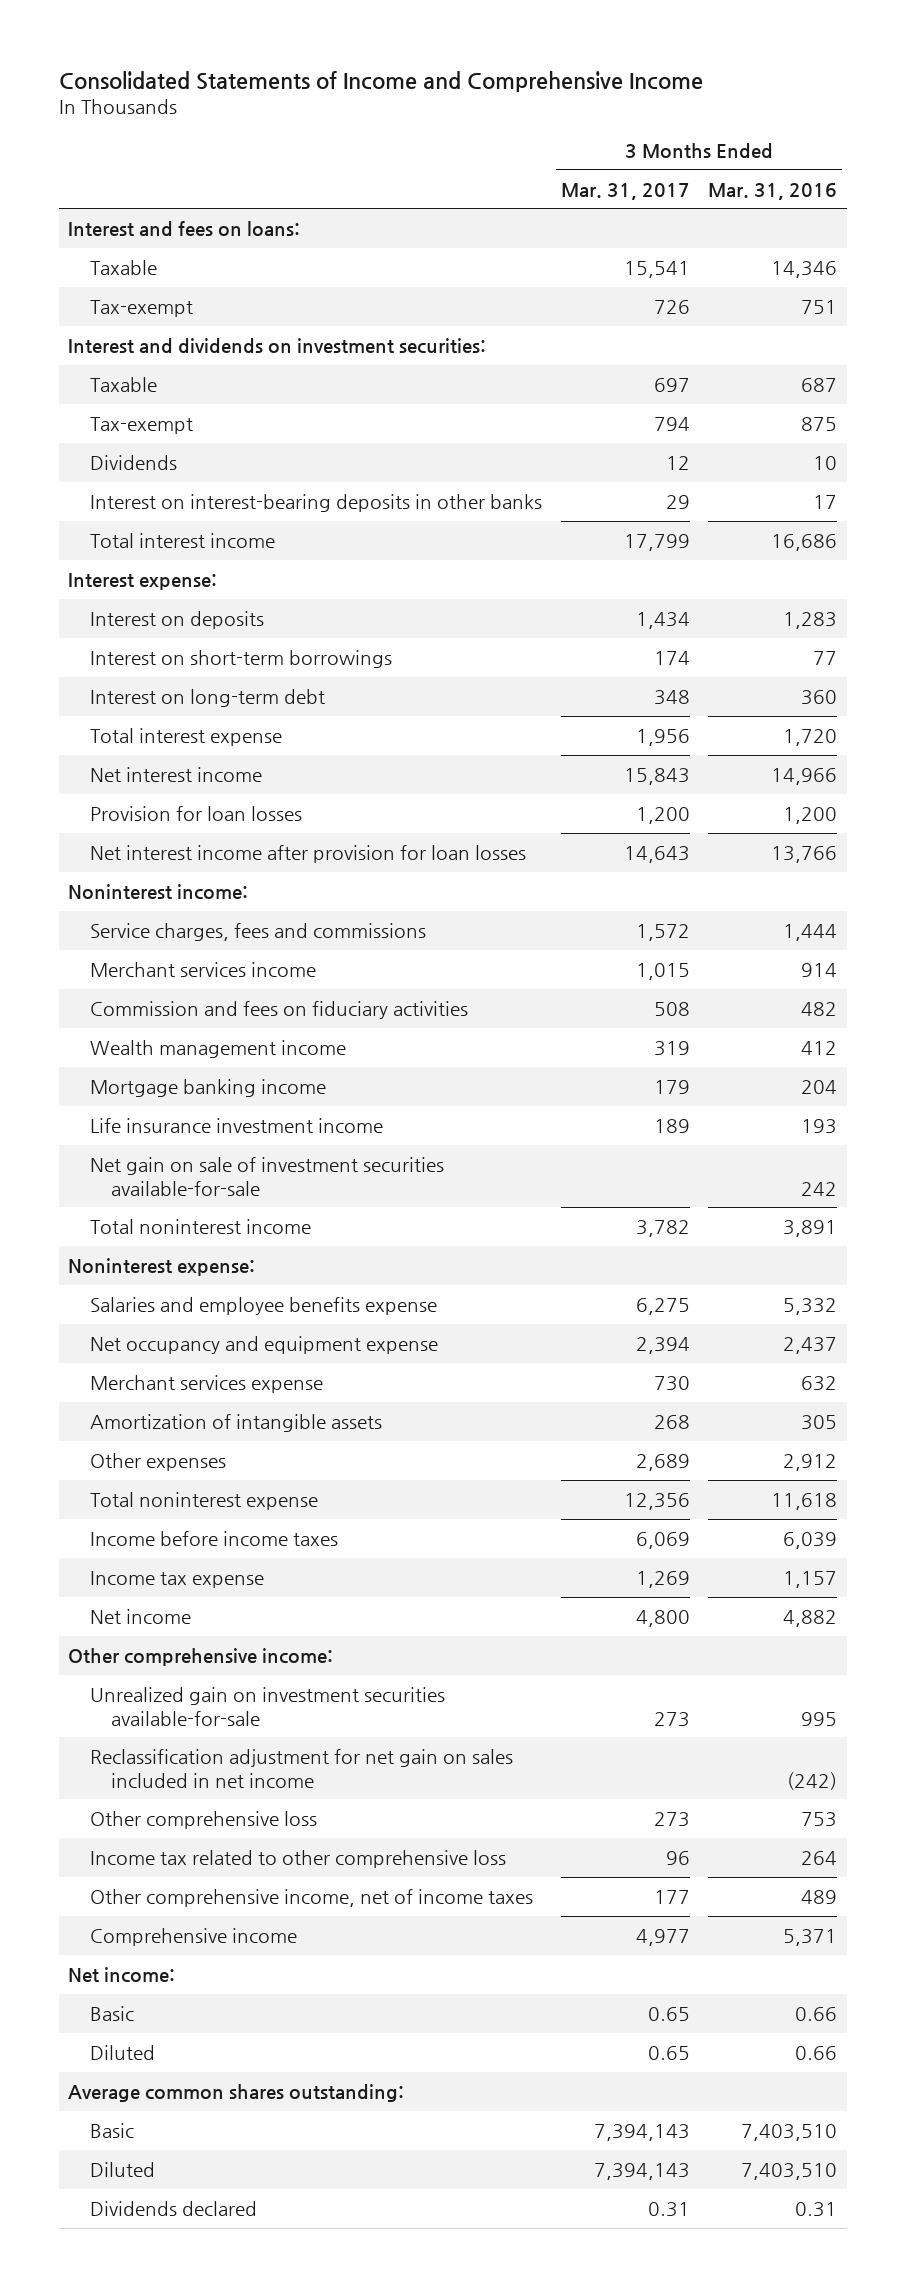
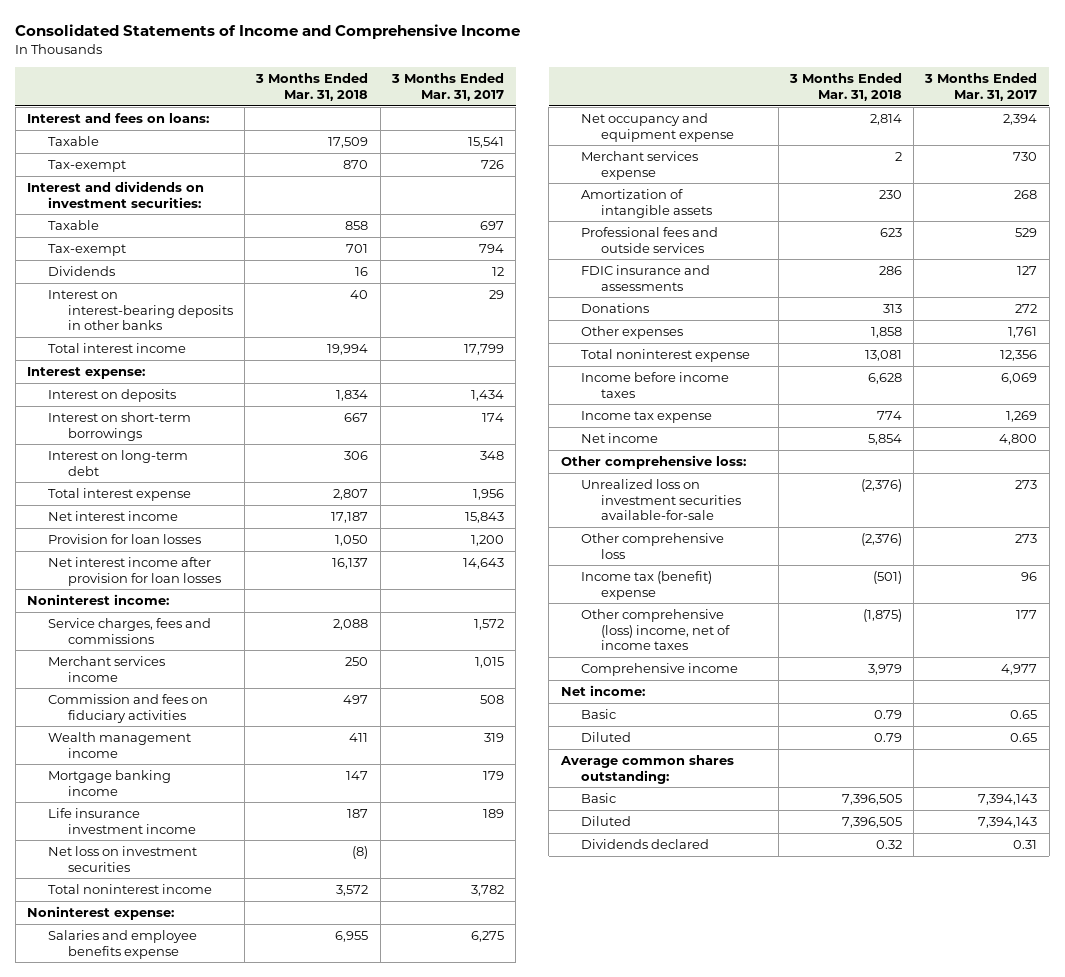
[708,182,838,200] Mar. 31, 2016 -> none
none -> [255,73,369,101] 3 Months Ended Mar. 31, 2018
[89,1156,444,1196] Net gain on sale of investment securities available-for-sale -> none
none -> [47,846,197,872] Net loss on investment securities
none -> [580,227,718,253] Professional fees and outside services
none -> [580,265,710,291] FDIC insurance and assessments
none -> [580,303,649,314] Donations
[635,1453,690,1471] 2,689 -> [1008,327,1038,339] 1,761
[89,1748,513,1788] Reclassification adjustment for net gain on sales included in net income -> none
[68,1647,334,1666] Other comprehensive income: -> [560,455,746,470] Other comprehensive loss:
[89,1686,445,1726] Unrealized gain on investment securities available-for-sale -> [580,479,742,521] Unrealized loss on investment securities available-for-sale
[89,1849,506,1868] Income tax related to other comprehensive loss -> [580,571,712,600] Income tax (benefit) expense
[89,1888,533,1907] Other comprehensive income, net of income taxes -> [580,609,731,651] Other comprehensive (loss) income, net of income taxes

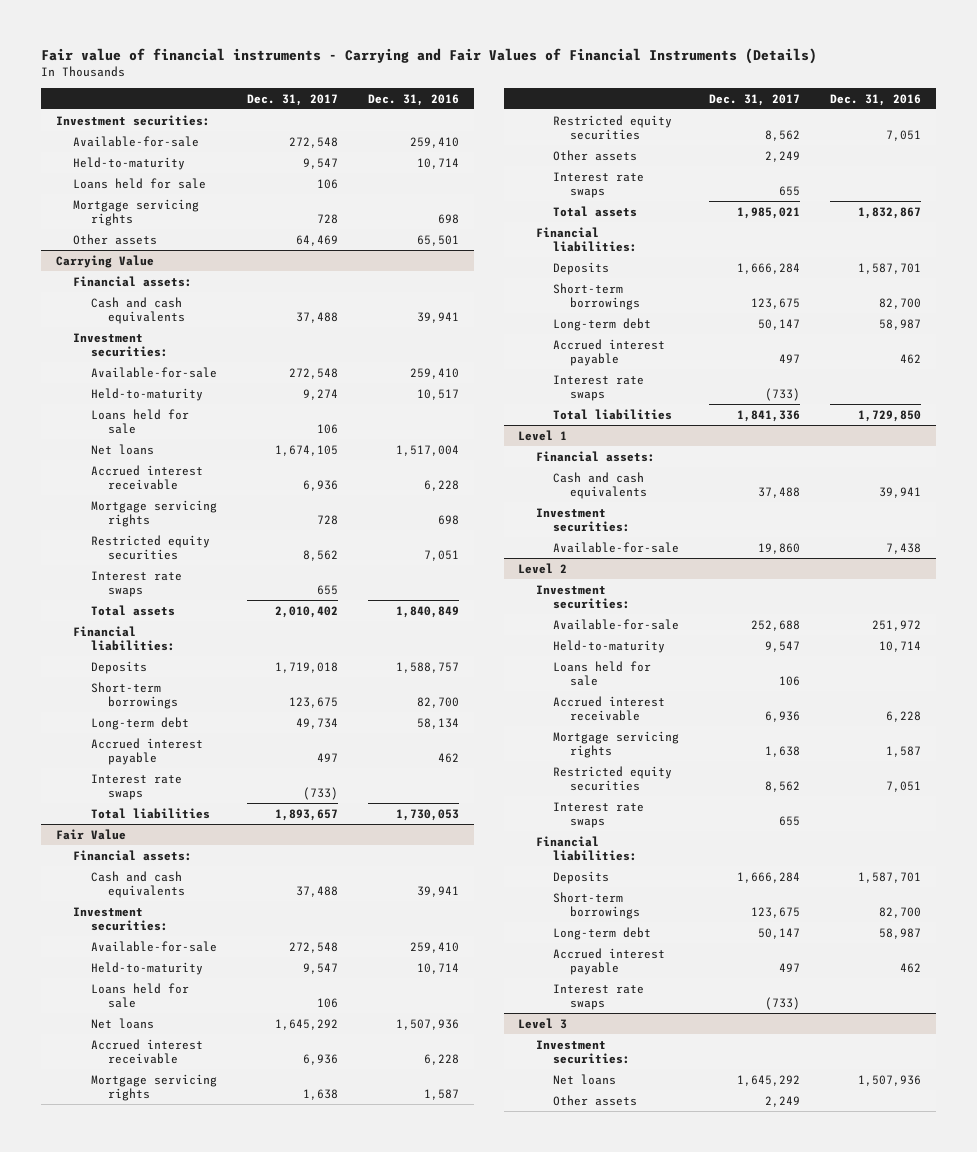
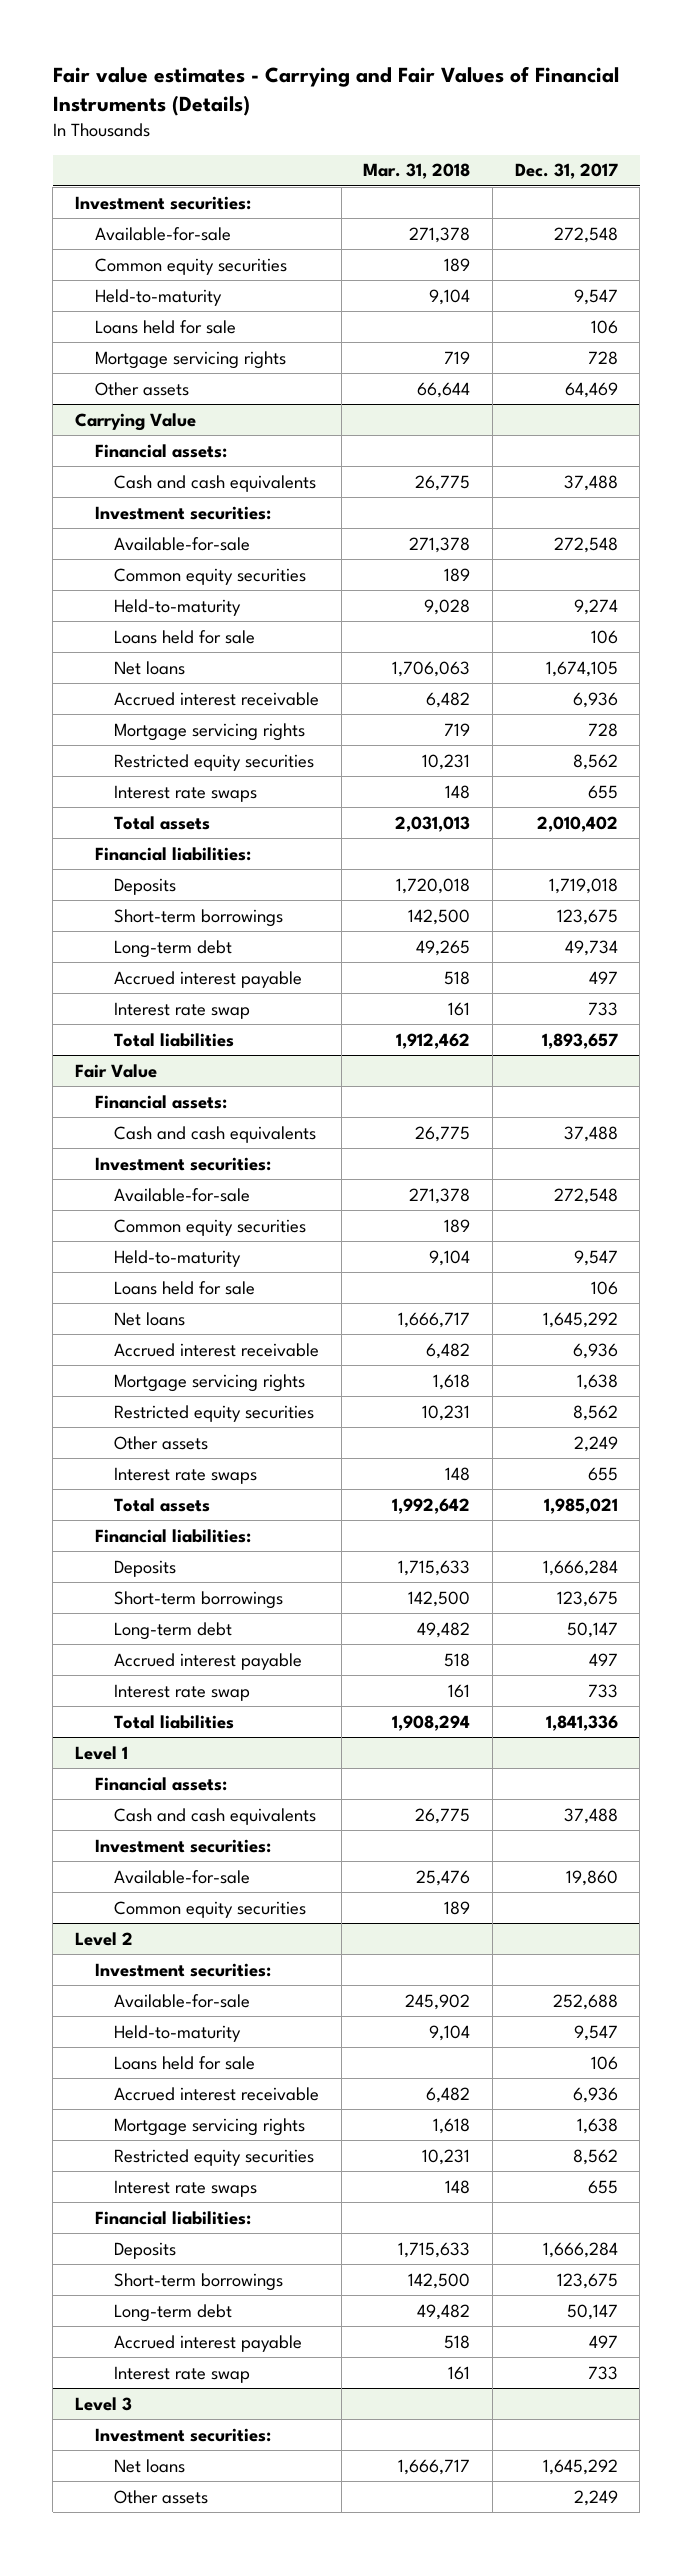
[41,47,818,64] Fair value of financial instruments - Carrying and Fair Values of Financial Instruments (Details) -> [52,65,619,116] Fair value estimates - Carrying and Fair Values of Financial Instruments (Details)
[367,93,459,106] Dec. 31, 2016 -> none
none -> [363,163,471,180] Mar. 31, 2018
none -> [94,257,287,275] Common equity securities
none -> [114,567,307,585] Common equity securities
[90,773,182,801] Interest rate swaps -> [114,1001,251,1019] Interest rate swap
[302,787,338,801] (733) -> [587,1001,618,1016] 733
none -> [114,1218,307,1236] Common equity securities
[553,374,645,402] Interest rate swaps -> [114,1683,251,1701] Interest rate swap
[764,388,800,402] (733) -> [587,1683,618,1698] 733
none -> [114,1900,307,1918] Common equity securities
[553,983,645,1011] Interest rate swaps -> [114,2365,251,2383] Interest rate swap
[764,997,800,1011] (733) -> [587,2365,618,2380] 733

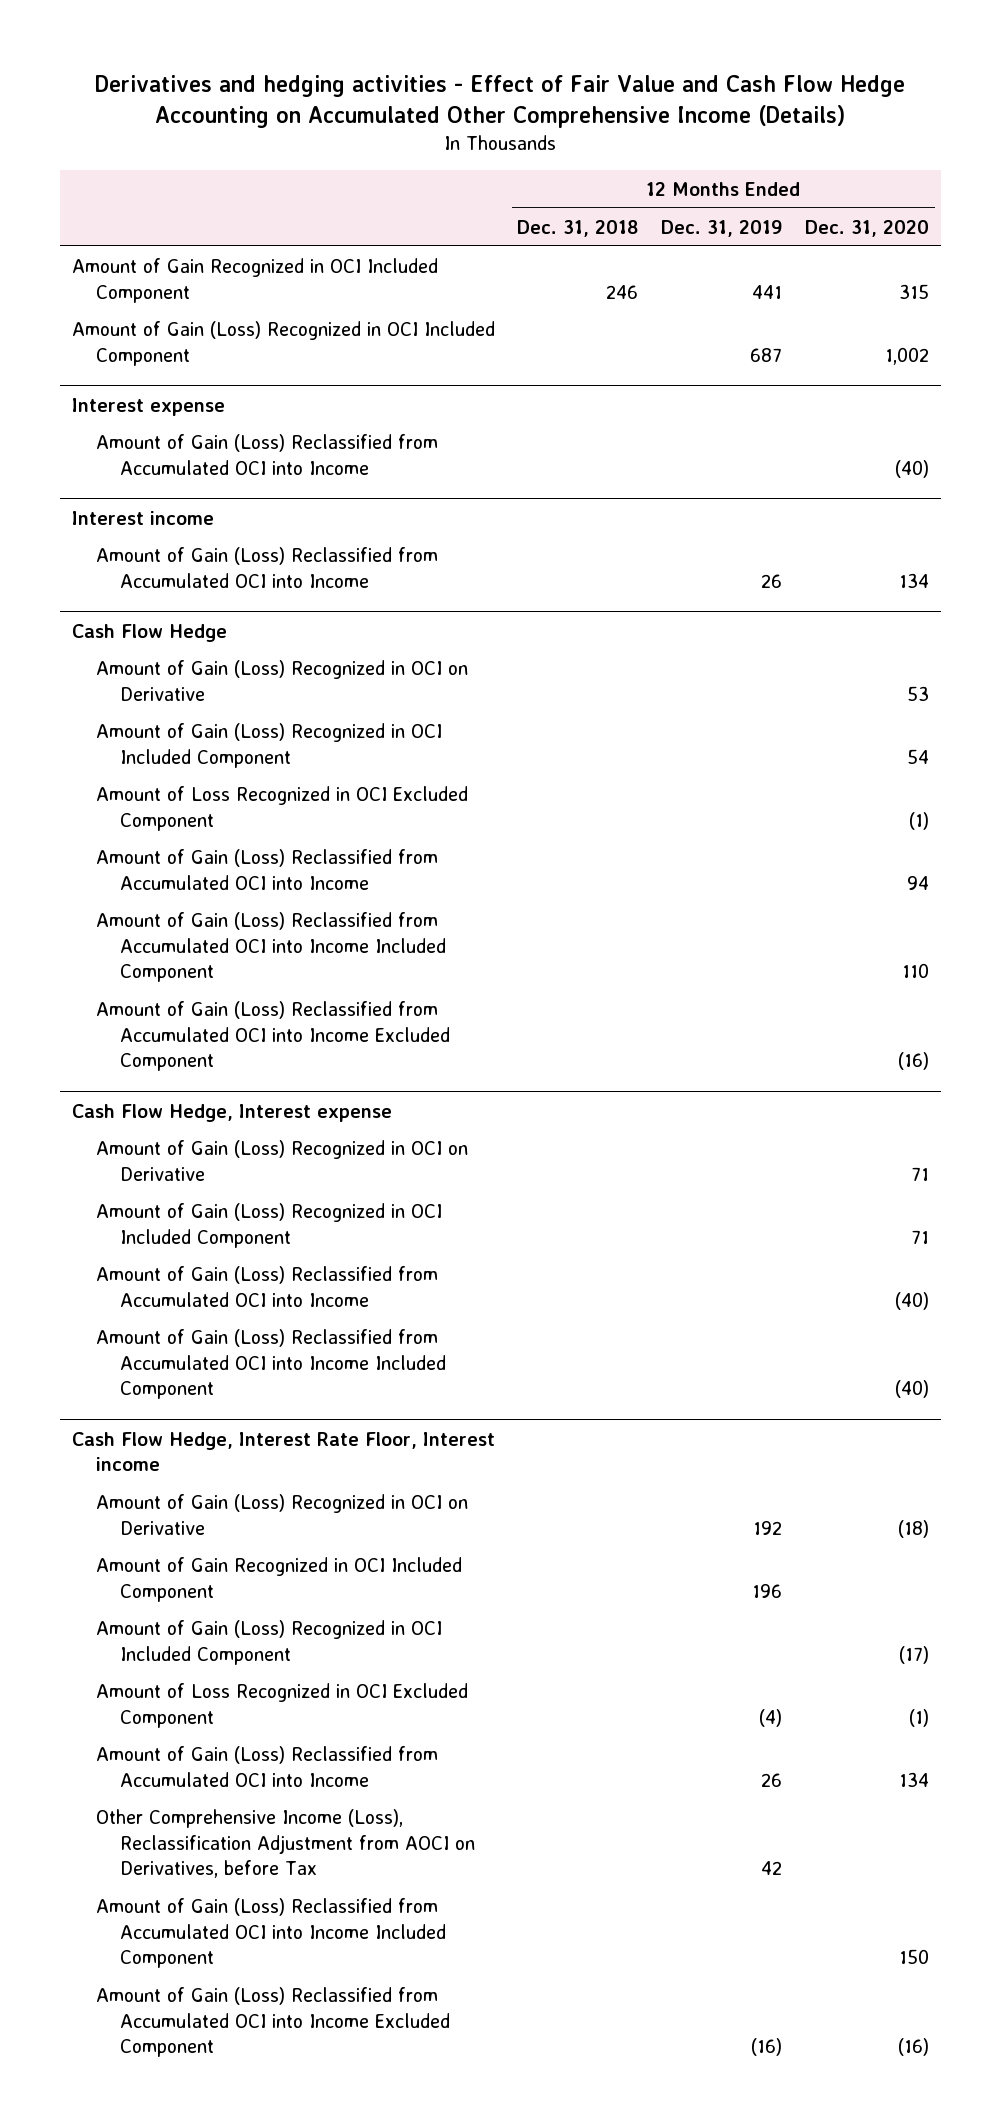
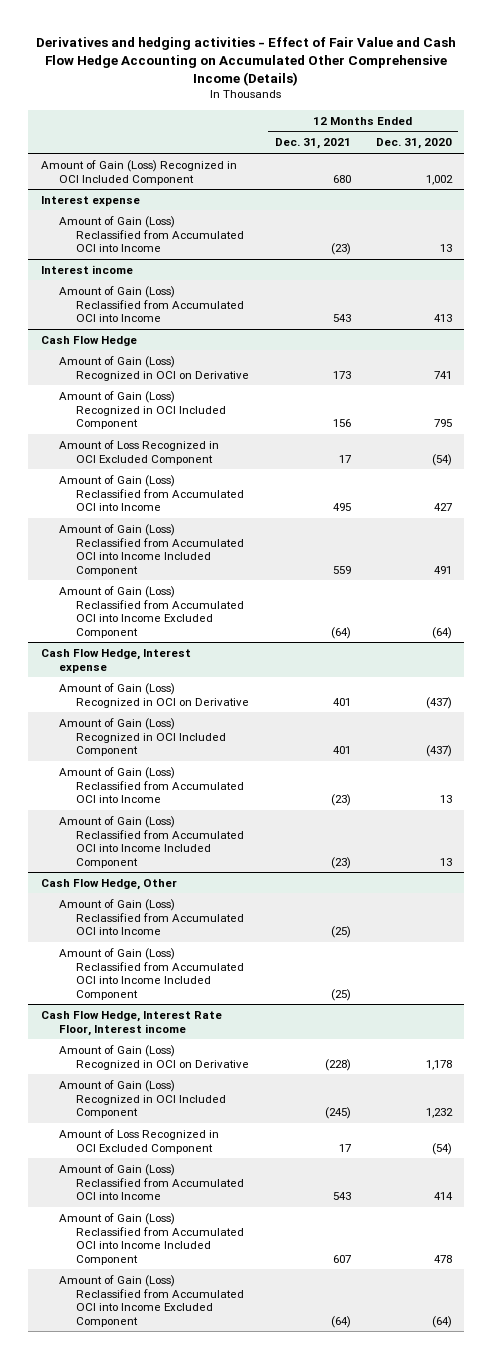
[517,219,639,237] Dec. 31, 2018 -> none
[661,219,783,237] Dec. 31, 2019 -> none
none -> [274,138,351,150] Dec. 31, 2021
[71,257,438,303] Amount of Gain Recognized in OCI Included Component -> none
[895,459,930,478] (40) -> [439,244,452,253] 13
[899,572,930,588] 134 -> [433,314,452,323] 413
[907,685,930,701] 53 -> [433,370,452,379] 741
[907,748,930,764] 54 -> [433,419,452,428] 795
[909,811,930,830] (1) -> [431,453,452,466] (54)
[907,875,930,890] 94 -> [433,503,452,512] 427
[902,963,930,979] 110 -> [433,565,452,574] 491
[898,1052,930,1071] (16) -> [431,626,452,639] (64)
[911,1166,930,1181] 71 -> [425,696,452,709] (437)
[911,1229,930,1244] 71 -> [425,745,452,758] (437)
[895,1291,930,1310] (40) -> [439,795,452,804] 13
[895,1380,930,1399] (40) -> [439,857,452,866] 13
none -> [41,878,178,890] Cash Flow Hedge, Other
none -> [58,898,245,936] Amount of Gain (Loss) Reclassified from Accumulated OCI into Income
none -> [58,947,245,1000] Amount of Gain (Loss) Reclassified from Accumulated OCI into Income Included Component
[95,1556,462,1602] Amount of Gain Recognized in OCI Included Component -> none
[95,1808,475,1879] Other Comprehensive Income (Loss), Reclassification Adjustment from AOCI on Derivatives, before Tax -> none
[898,1519,930,1538] (18) -> [425,1059,452,1070] 1,178
[899,1645,930,1664] (17) -> [425,1108,453,1119] 1,232
[909,1708,930,1727] (1) -> [431,1142,452,1155] (54)
[899,1771,930,1787] 134 -> [433,1192,453,1201] 414
[899,1949,930,1965] 150 -> [433,1254,452,1263] 478
[898,2038,930,2057] (16) -> [431,1315,452,1328] (64)

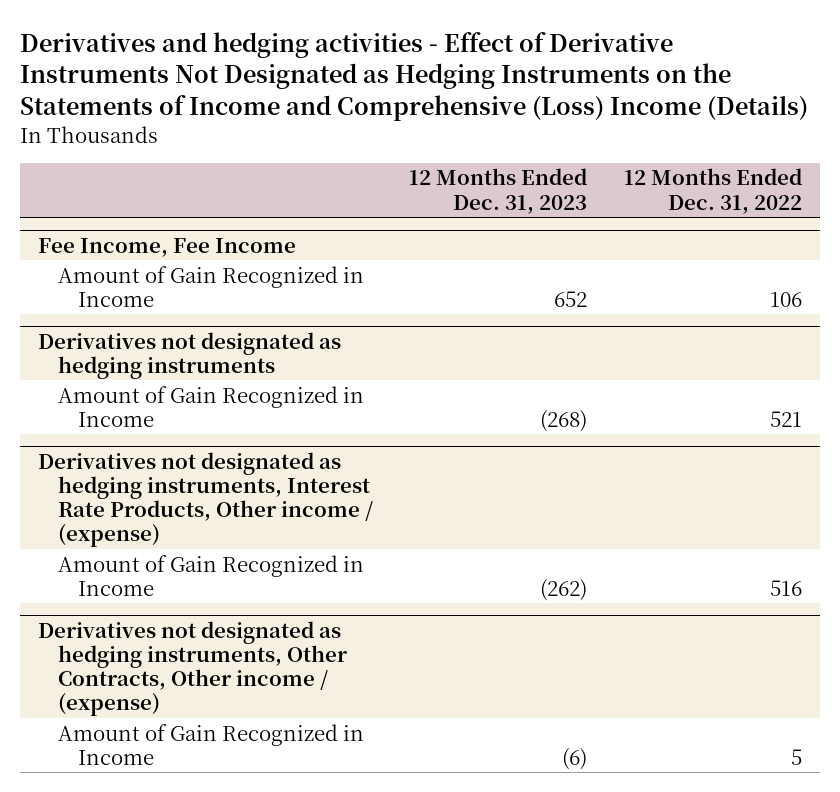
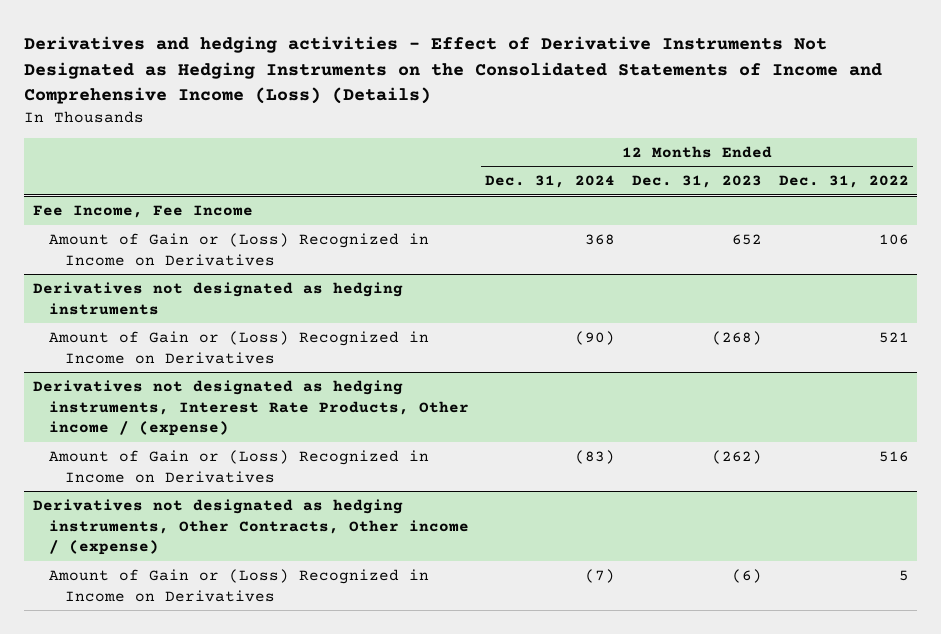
[20,31,809,122] Derivatives and hedging activities - Effect of Derivative Instruments Not Designated as Hedging Instruments on the Statements of Income and Comprehensive (Loss) Income (Details) -> [24,36,883,104] Derivatives and hedging activities - Effect of Derivative Instruments Not Designated as Hedging Instruments on the Consolidated Statements of Income and Comprehensive Income (Loss) (Details)
none -> [485,175,616,189] Dec. 31, 2024
[58,265,365,307] Amount of Gain Recognized in Income -> [48,233,429,266] Amount of Gain or (Loss) Recognized in Income on Derivatives
[58,385,365,427] Amount of Gain Recognized in Income -> [48,331,429,364] Amount of Gain or (Loss) Recognized in Income on Derivatives
[58,554,365,596] Amount of Gain Recognized in Income -> [48,450,429,483] Amount of Gain or (Loss) Recognized in Income on Derivatives
[58,723,365,765] Amount of Gain Recognized in Income -> [48,569,429,602] Amount of Gain or (Loss) Recognized in Income on Derivatives

